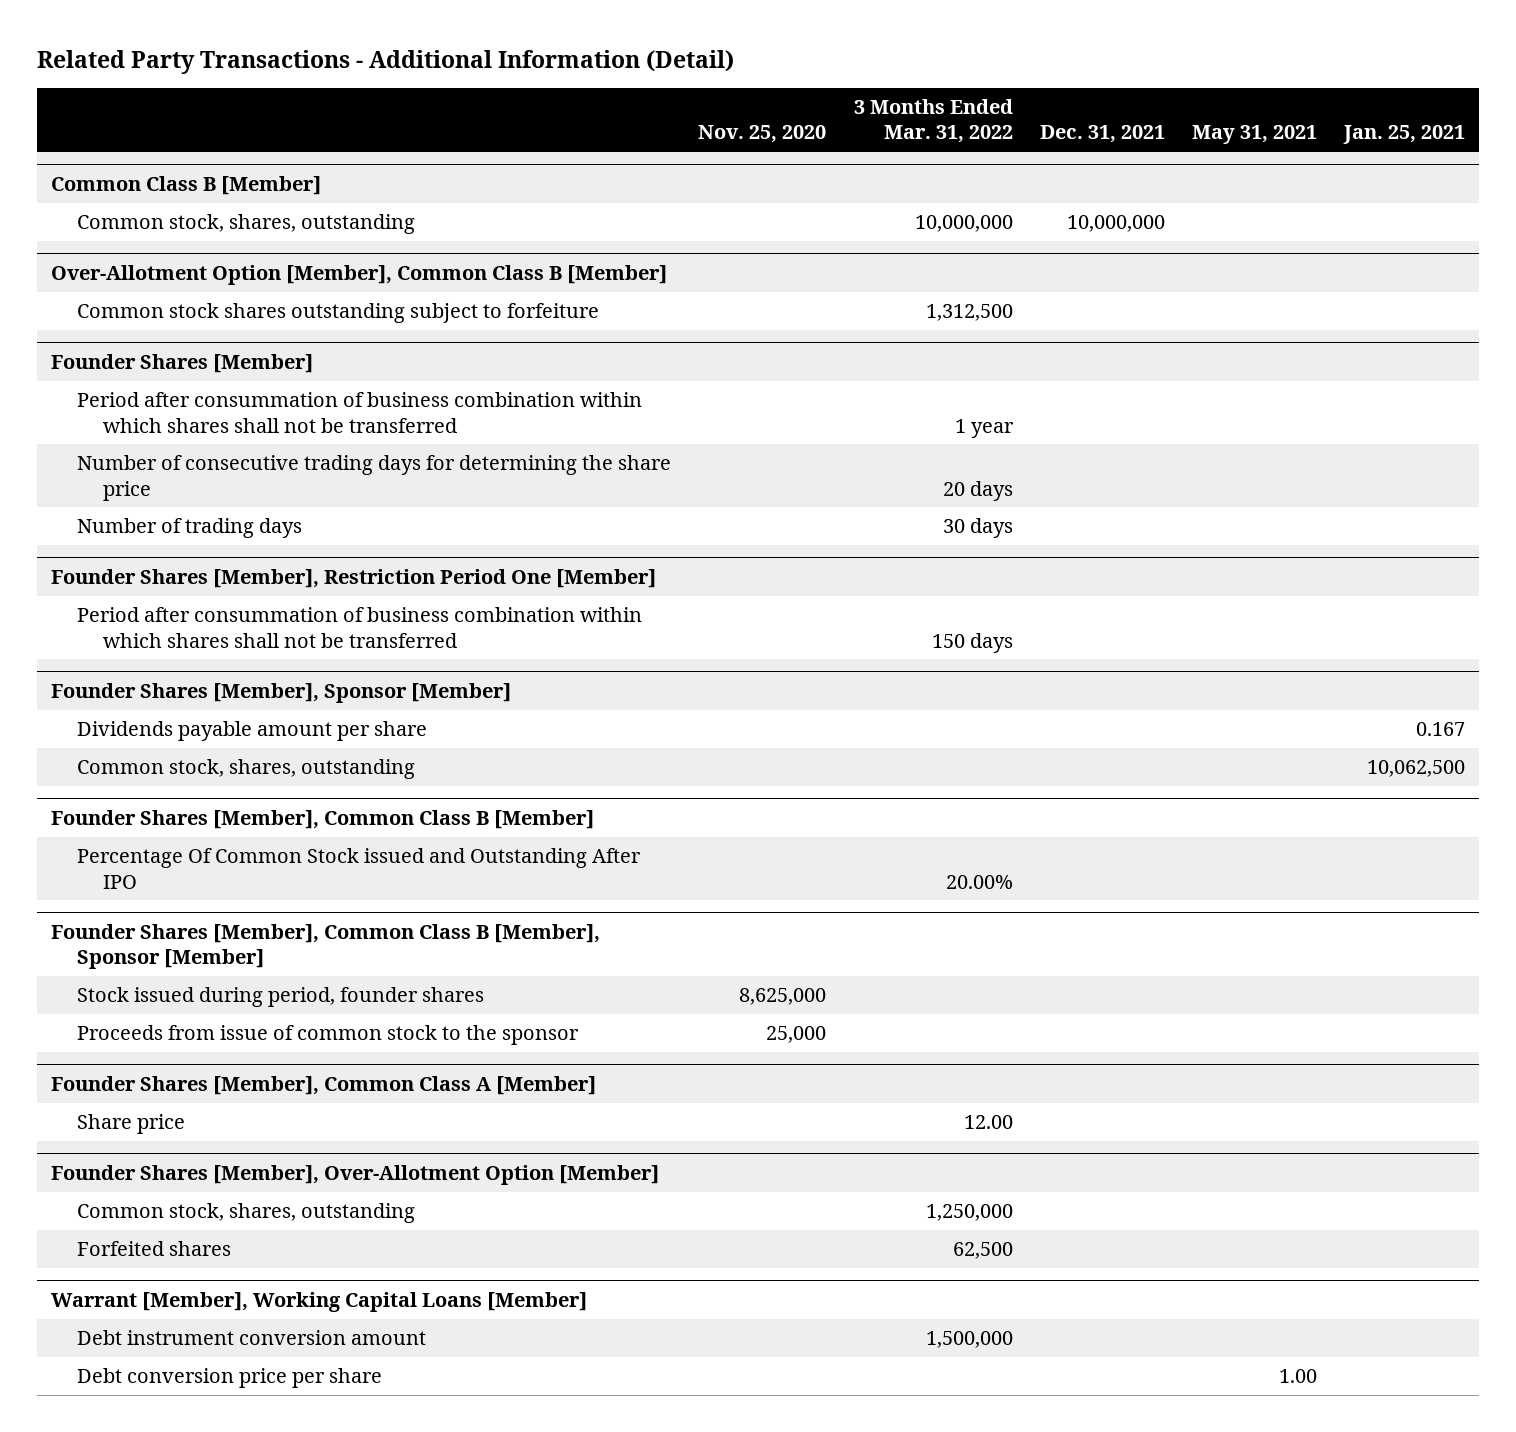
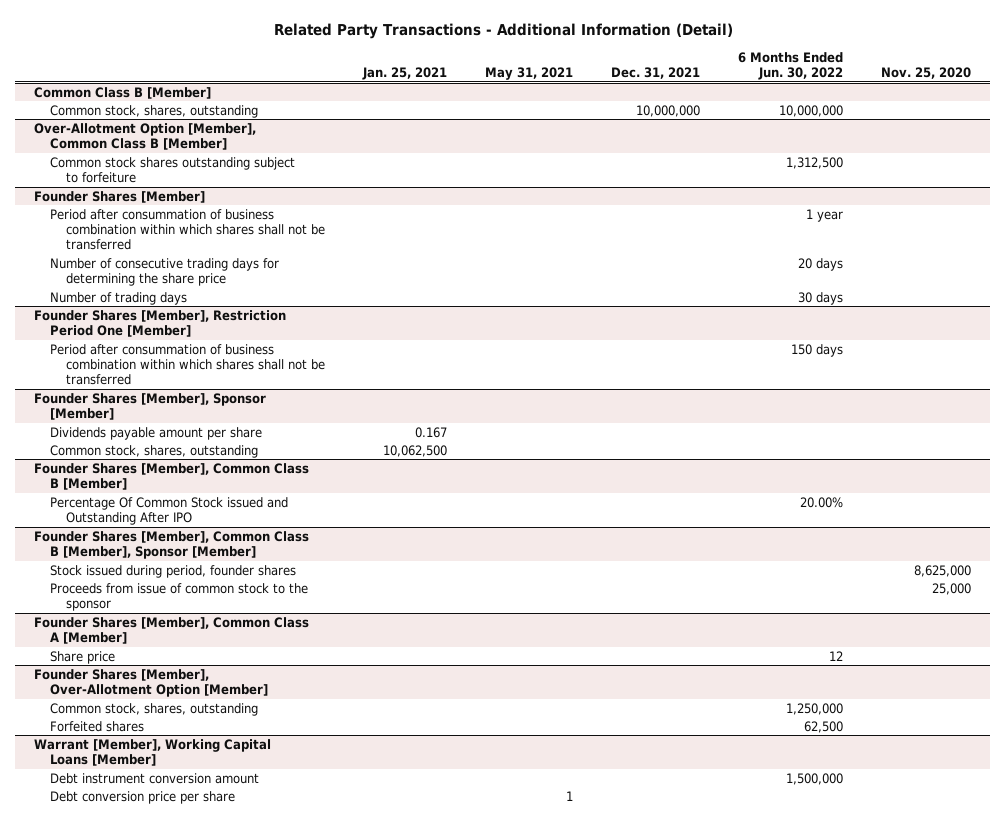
[853,98,1013,144] 3 Months Ended Mar. 31, 2022 -> none
none -> [737,52,843,81] 6 Months Ended Jun. 30, 2022
[1278,1368,1317,1383] 1.00 -> [565,790,573,801] 1

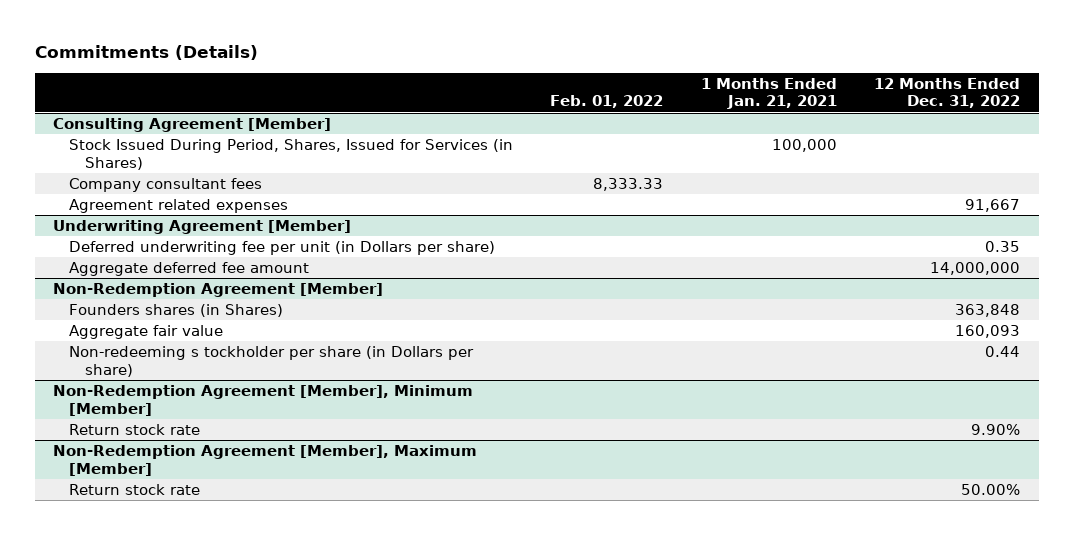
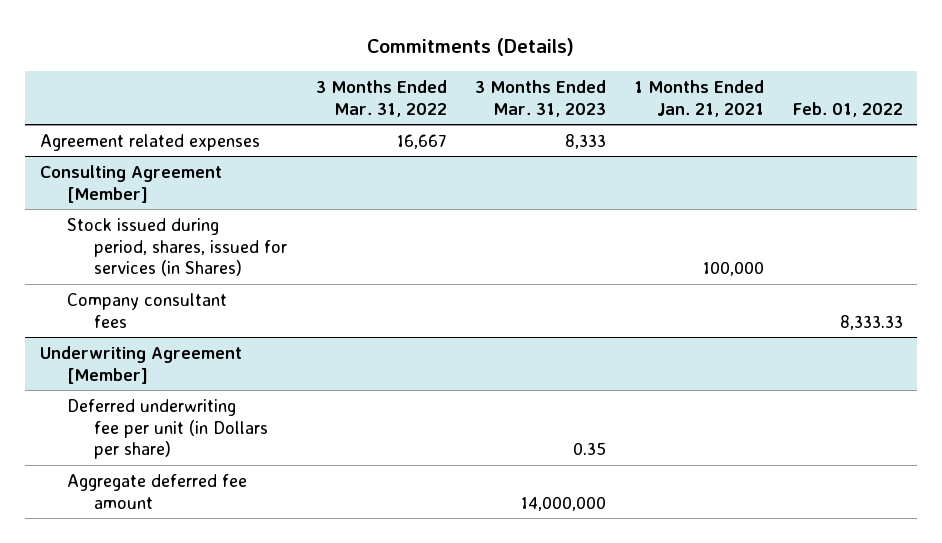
[874,77,1021,109] 12 Months Ended Dec. 31, 2022 -> none
none -> [315,79,447,117] 3 Months Ended Mar. 31, 2022
none -> [475,79,607,117] 3 Months Ended Mar. 31, 2023
none -> [39,133,260,151] Agreement related expenses
[68,139,513,170] Stock Issued During Period, Shares, Issued for Services (in Shares) -> [66,217,288,277] Stock issued during period, shares, issued for services (in Shares)
[68,199,288,214] Agreement related expenses -> none
[53,283,384,298] Non-Redemption Agreement [Member] -> none
[68,304,283,318] Founders shares (in Shares) -> none
[68,325,223,340] Aggregate fair value -> none
[68,346,474,377] Non-redeeming s tockholder per share (in Dollars per share) -> none
[53,385,474,416] Non-Redemption Agreement [Member], Minimum [Member] -> none
[68,424,200,436] Return stock rate -> none
[53,445,478,476] Non-Redemption Agreement [Member], Maximum [Member] -> none
[68,484,200,496] Return stock rate -> none

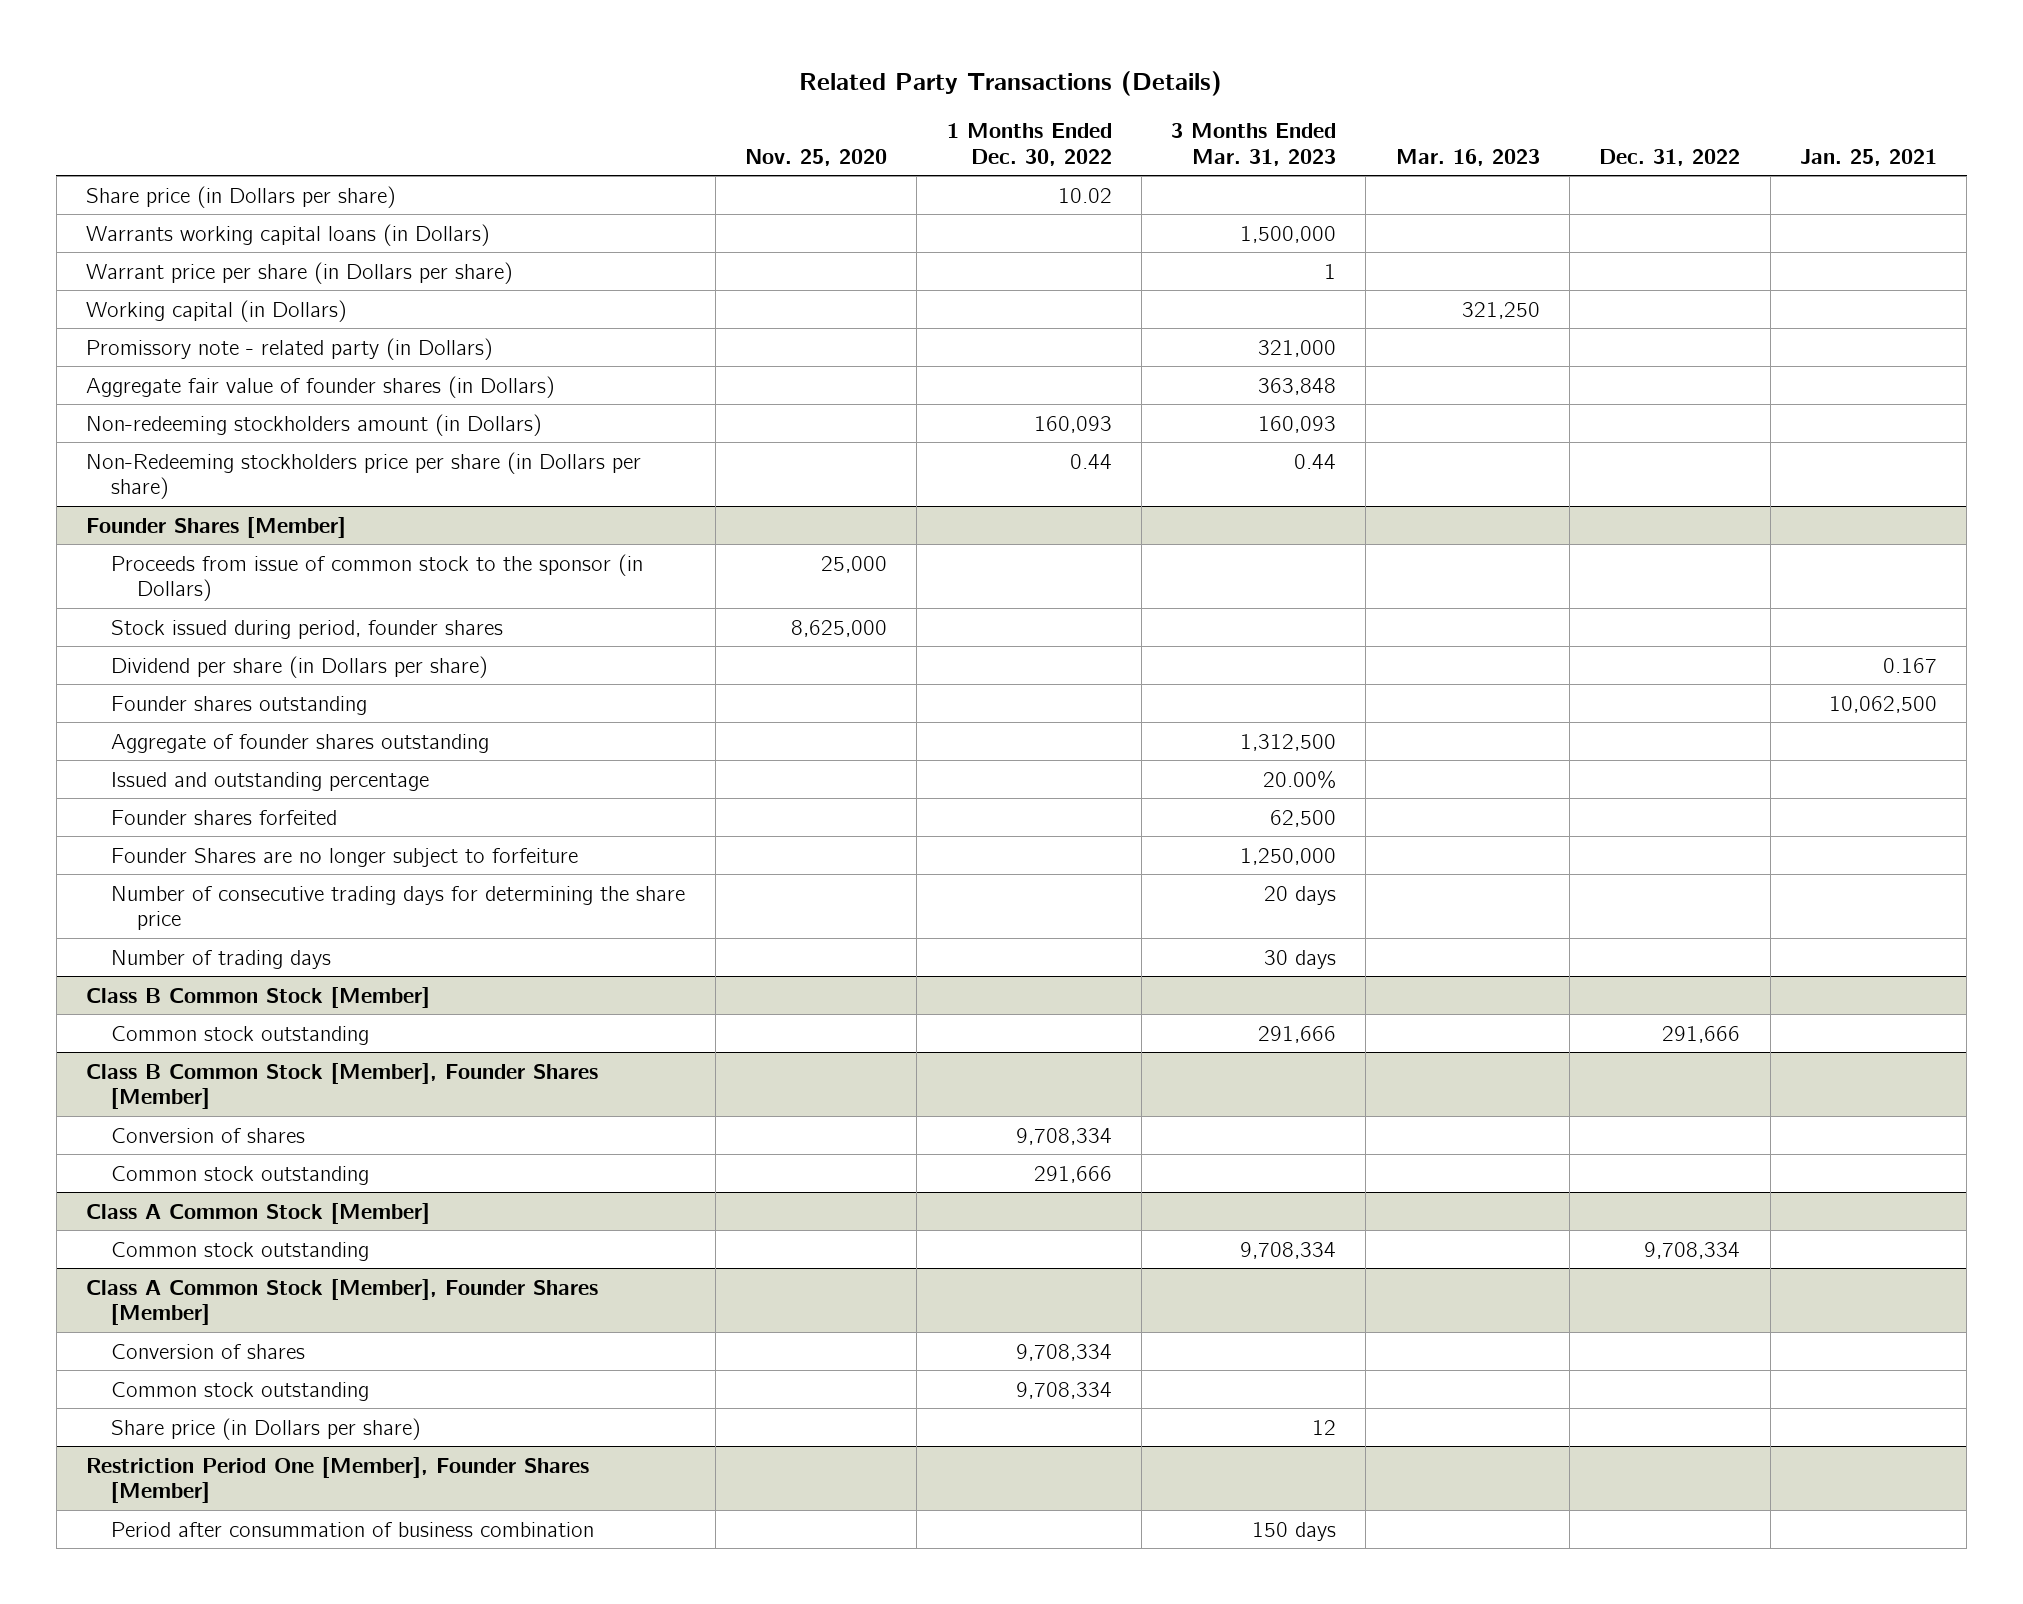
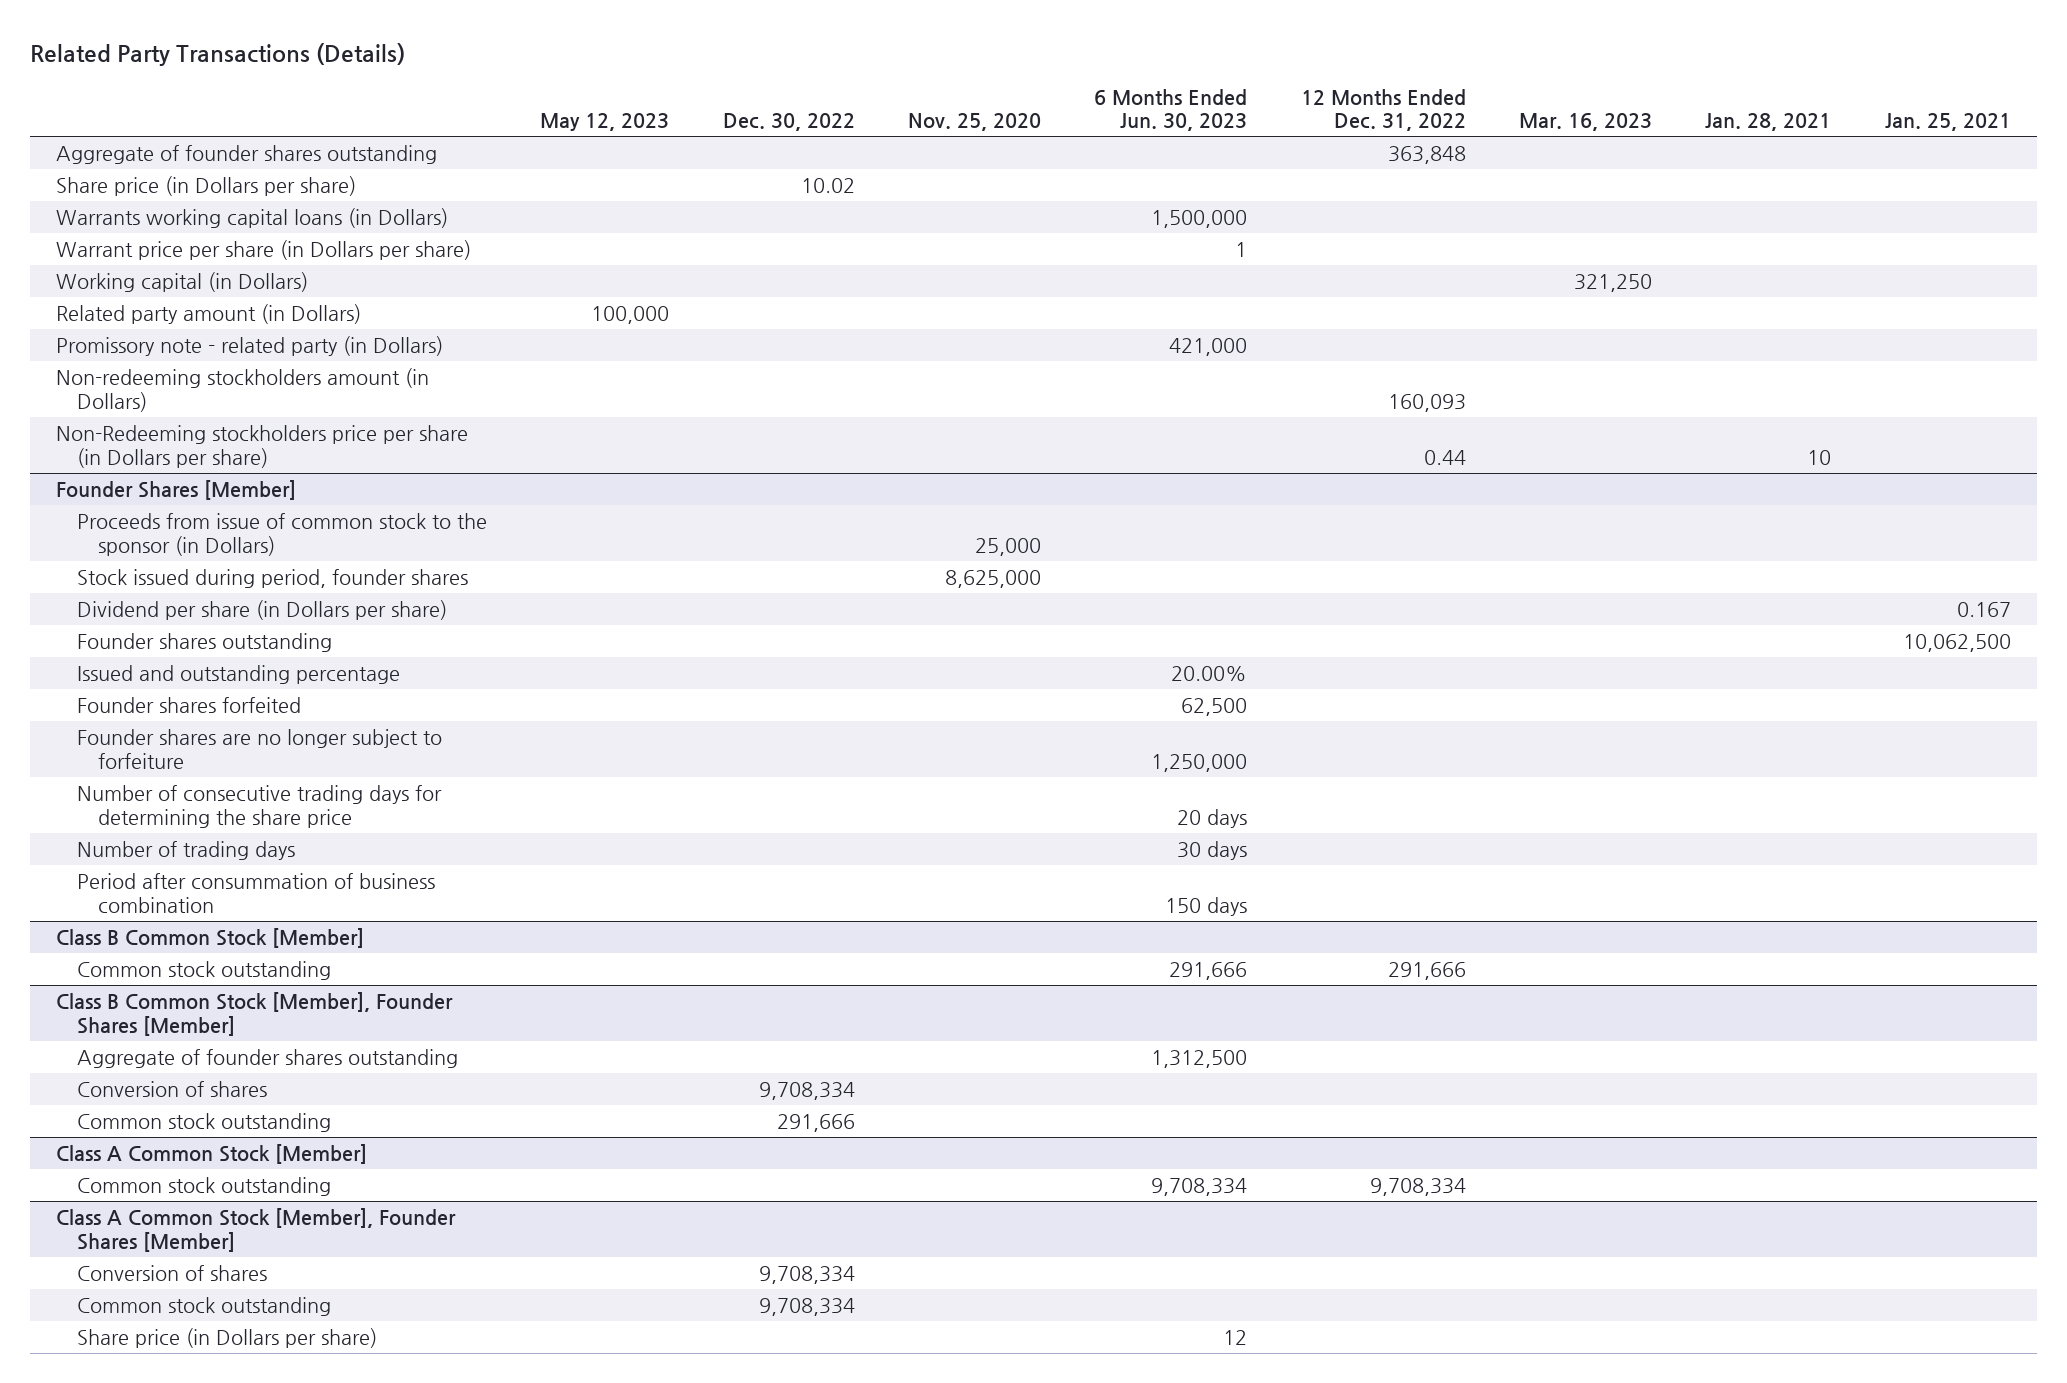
[946,123,1112,166] 1 Months Ended Dec. 30, 2022 -> none
[1171,123,1337,166] 3 Months Ended Mar. 31, 2023 -> none
[1599,148,1741,166] Dec. 31, 2022 -> none
none -> [540,113,670,132] May 12, 2023
none -> [722,113,855,132] Dec. 30, 2022
none -> [1094,88,1248,132] 6 Months Ended Jun. 30, 2023
none -> [1300,88,1466,132] 12 Months Ended Dec. 31, 2022
none -> [1705,113,1832,132] Jan. 28, 2021
none -> [56,144,438,164] Aggregate of founder shares outstanding
none -> [56,303,362,324] Related party amount (in Dollars)
[85,375,555,398] Aggregate fair value of founder shares (in Dollars) -> none
[111,733,490,753] Aggregate of founder shares outstanding -> none
[111,847,579,867] Founder Shares are no longer subject to forfeiture -> [77,728,443,769] Founder shares are no longer subject to forfeiture
none -> [77,872,436,913] Period after consummation of business combination
none -> [77,1048,459,1068] Aggregate of founder shares outstanding
[85,1456,589,1503] Restriction Period One [Member], Founder Shares [Member] -> none
[111,1521,595,1537] Period after consummation of business combination -> none

